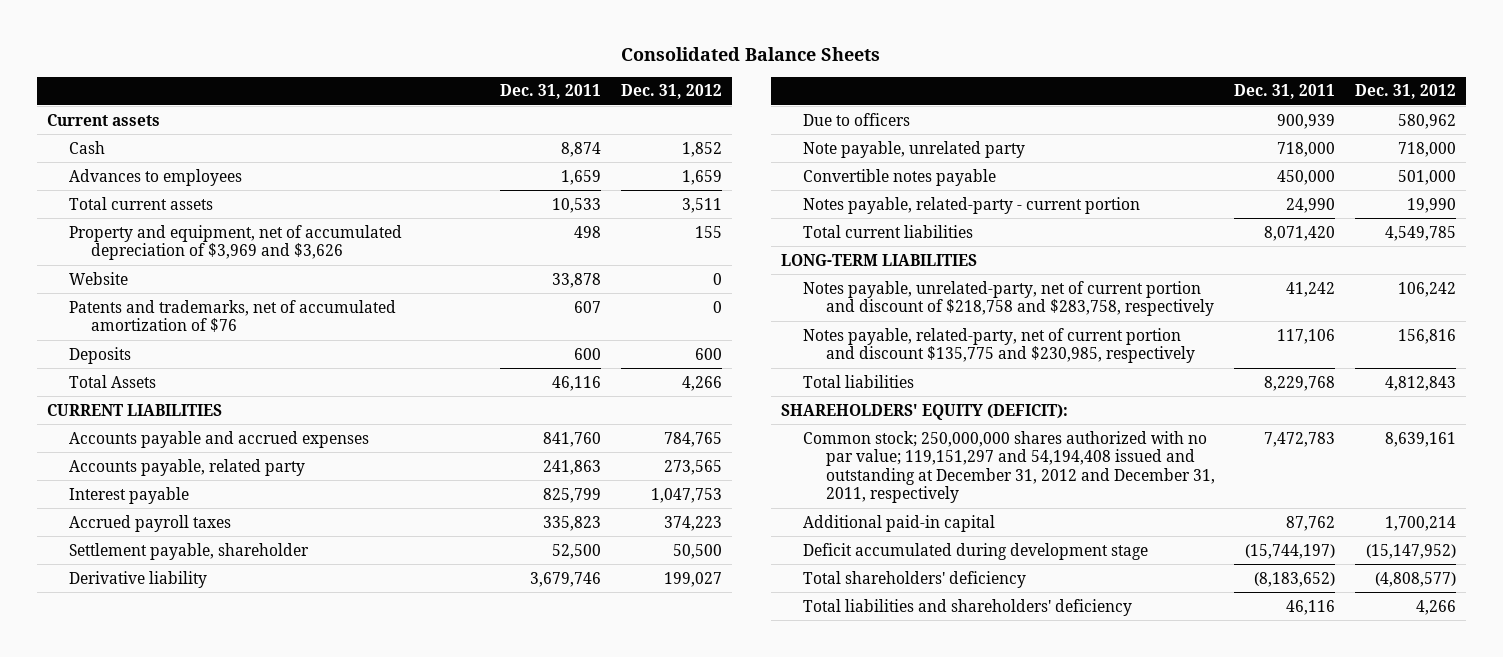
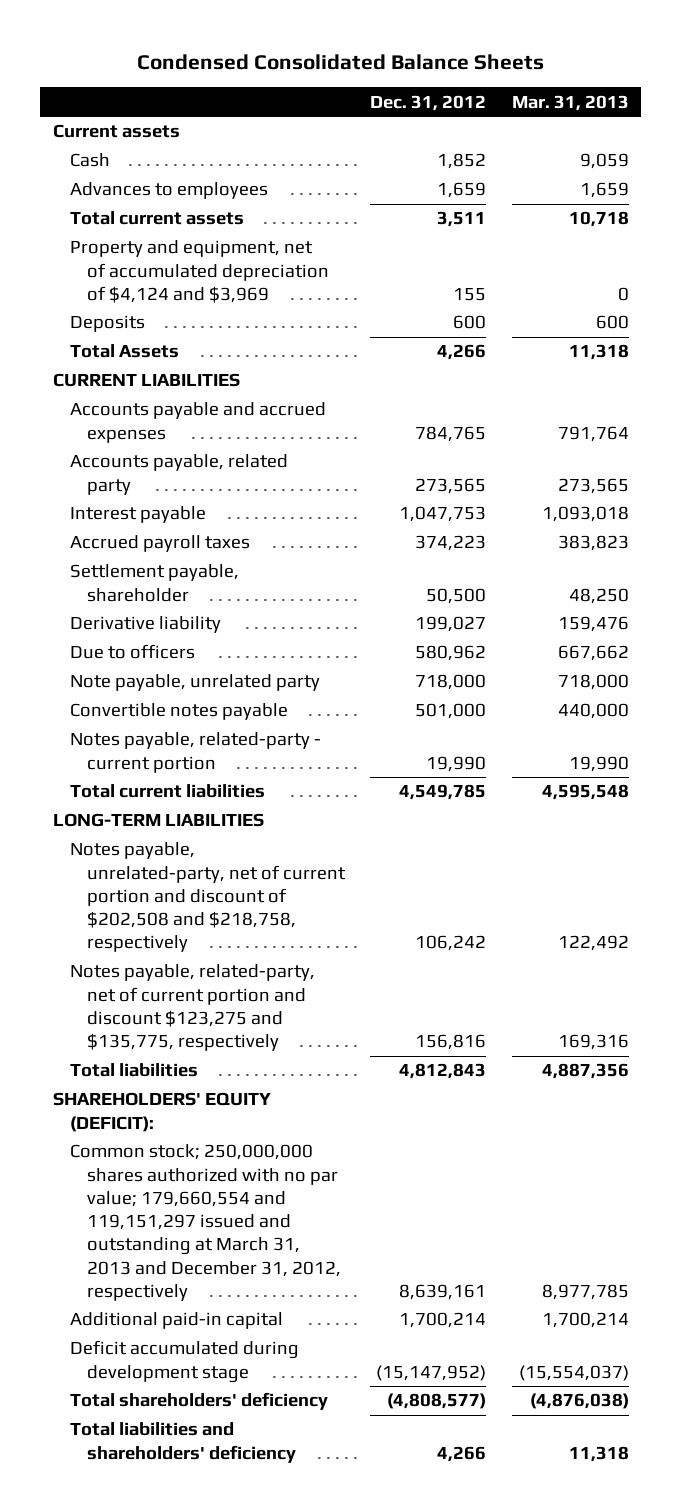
[621,46,881,61] Consolidated Balance Sheets -> [136,53,544,70] Condensed Consolidated Balance Sheets
[500,84,602,100] Dec. 31, 2011 -> none
none -> [511,94,629,111] Mar. 31, 2013
[68,271,128,285] Website -> none
[68,299,396,333] Patents and trademarks, net of accumulated amortization of $76 -> none
[68,224,402,261] Property and equipment, net of accumulated depreciation of $3,969 and $3,626 -> [70,240,330,303] Property and equipment, net of accumulated depreciation of $4,124 and $3,969
[803,280,1214,317] Notes payable, unrelated-party, net of current portion and discount of $218,758 and $283,758, respectively -> [70,842,347,953] Notes payable, unrelated-party, net of current portion and discount of $202,508 and $218,758, respectively
[803,327,1195,364] Notes payable, related-party, net of current portion and discount $135,775 and $230,985, respectively -> [70,964,316,1052] Notes payable, related-party, net of current portion and discount $123,275 and $135,775, respectively
[803,430,1215,504] Common stock; 250,000,000 shares authorized with no par value; 119,151,297 and 54,194,408 issued and outstanding at December 31, 2012 and December 31, 2011, respectively -> [70,1144,342,1301] Common stock; 250,000,000 shares authorized with no par value; 179,660,554 and 119,151,297 issued and outstanding at March 31, 2013 and December 31, 2012, respectively

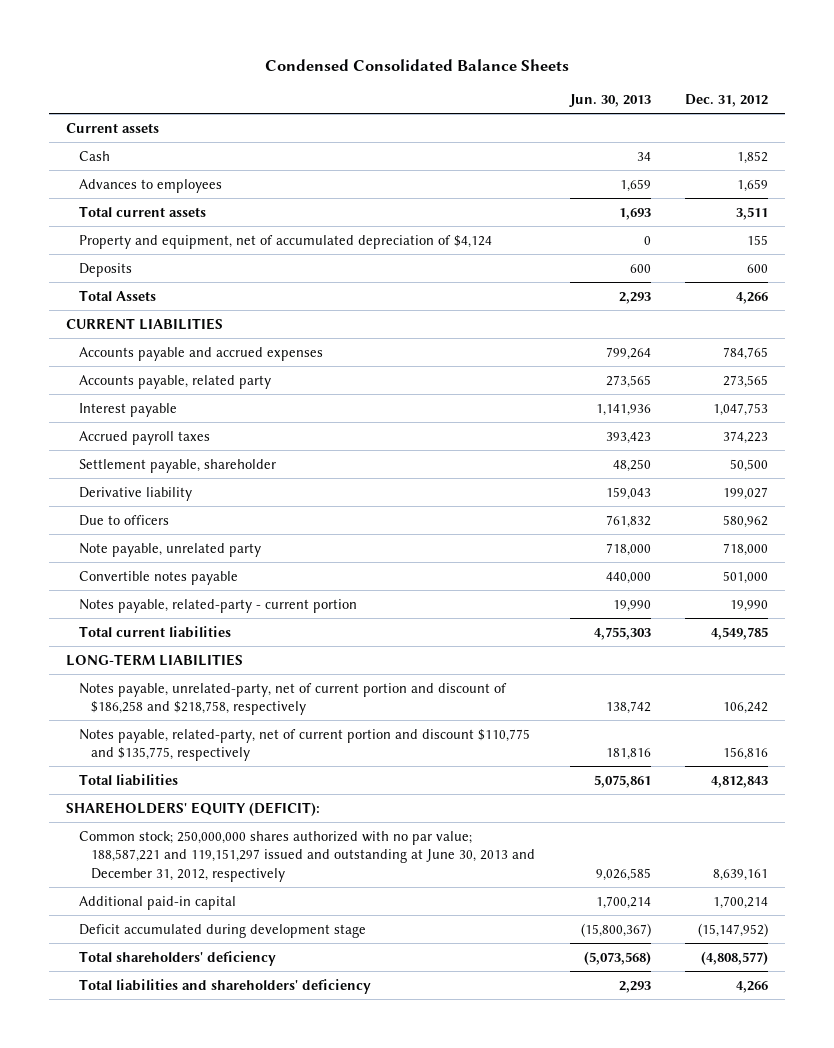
[511,94,629,111] Mar. 31, 2013 -> none
none -> [568,94,651,108] Jun. 30, 2013
[70,240,330,303] Property and equipment, net of accumulated depreciation of $4,124 and $3,969 -> [78,234,492,249] Property and equipment, net of accumulated depreciation of $4,124
[70,842,347,953] Notes payable, unrelated-party, net of current portion and discount of $202,508 and $218,758, respectively -> [78,682,507,716] Notes payable, unrelated-party, net of current portion and discount of $186,258 and $218,758, respectively
[70,964,316,1052] Notes payable, related-party, net of current portion and discount $123,275 and $135,775, respectively -> [78,728,530,762] Notes payable, related-party, net of current portion and discount $110,775 and $135,775, respectively
[70,1144,342,1301] Common stock; 250,000,000 shares authorized with no par value; 179,660,554 and 119,151,297 issued and outstanding at March 31, 2013 and December 31, 2012, respectively -> [78,830,536,882] Common stock; 250,000,000 shares authorized with no par value; 188,587,221 and 119,151,297 issued and outstanding at June 30, 2013 and December 31, 2012, respectively

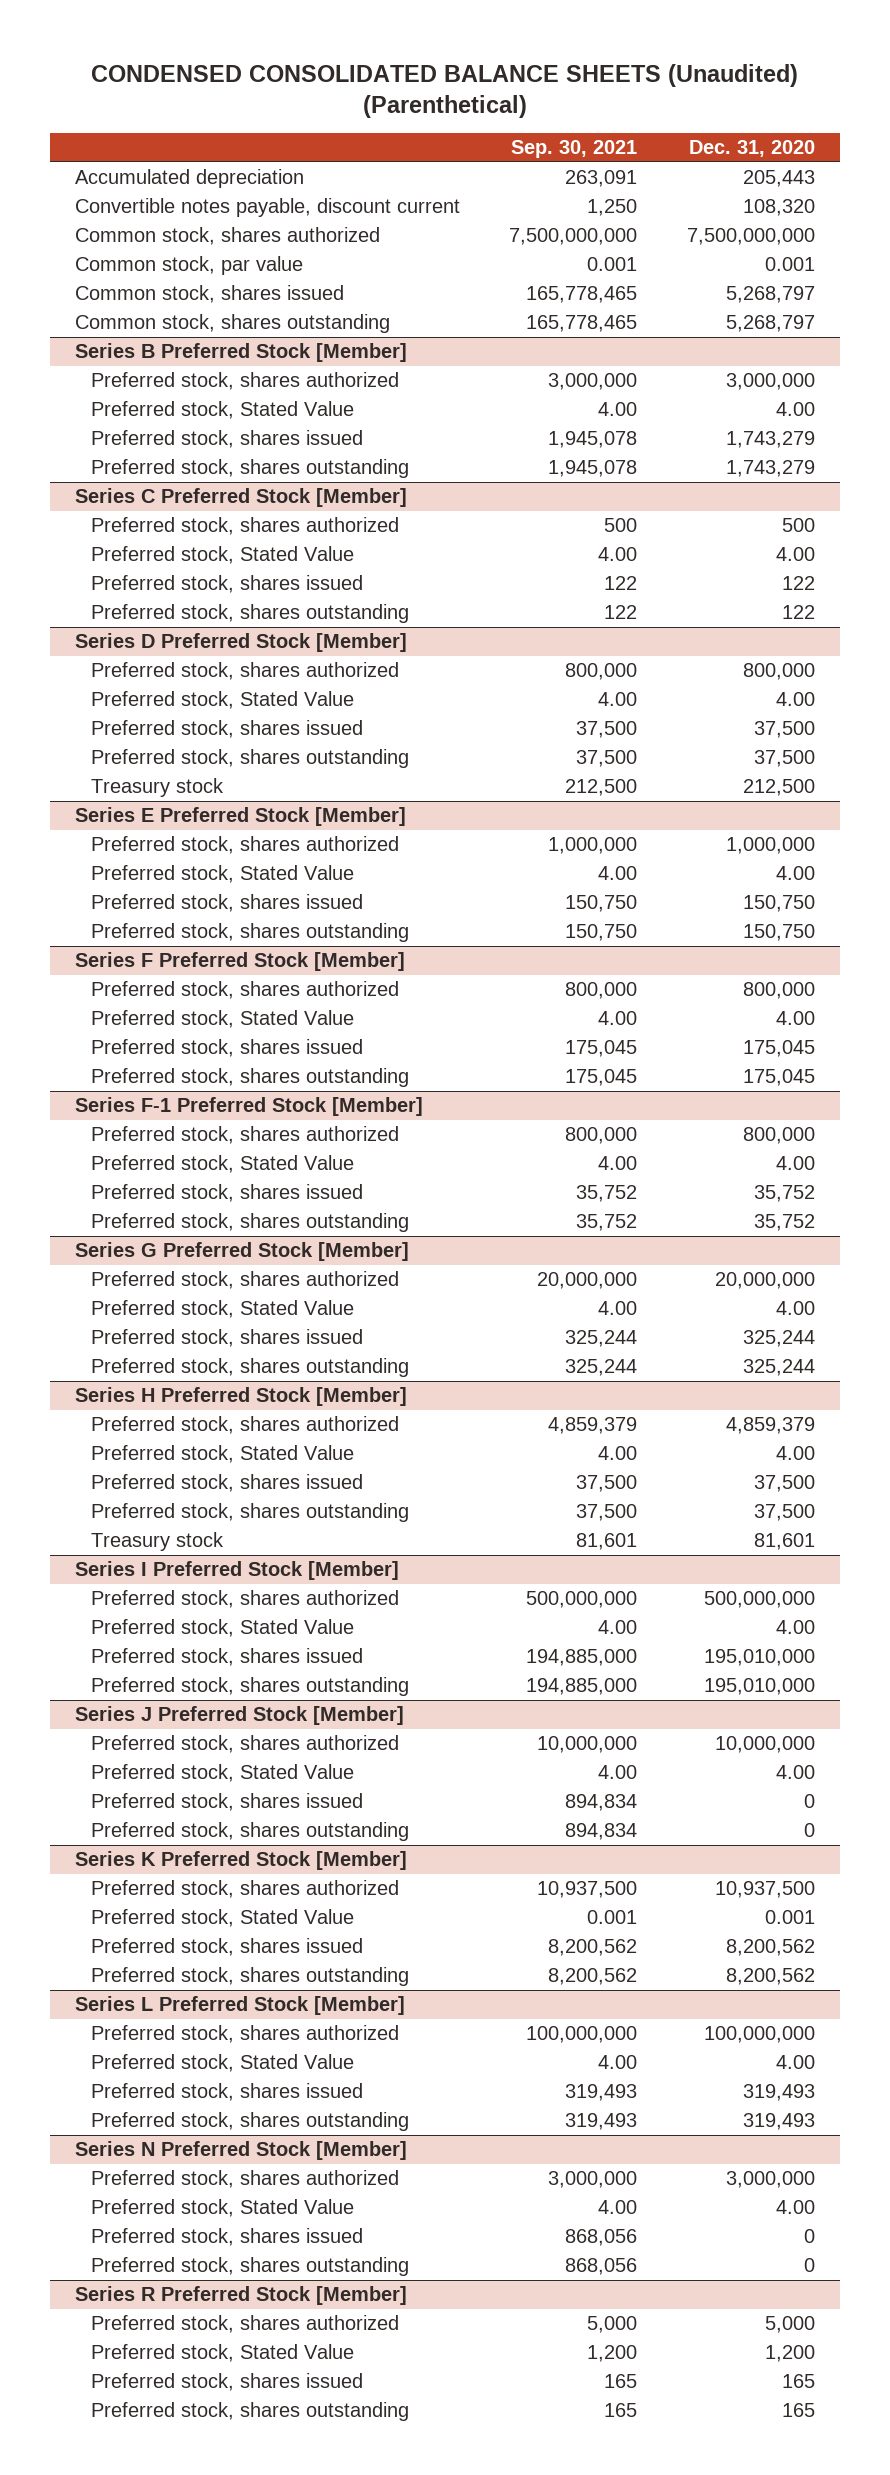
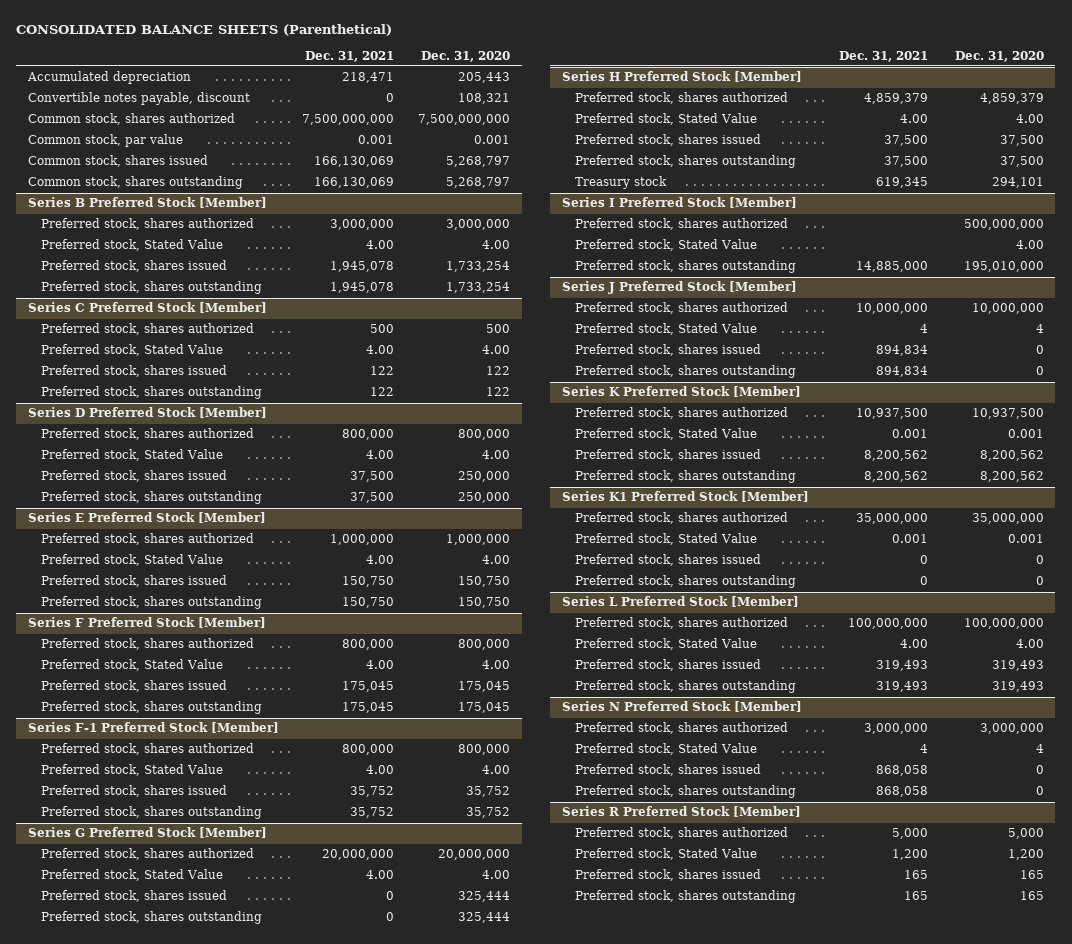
[90,63,798,118] CONDENSED CONSOLIDATED BALANCE SHEETS (Unaudited) (Parenthetical) -> [16,23,393,36] CONSOLIDATED BALANCE SHEETS (Parenthetical)
[511,140,638,159] Sep. 30, 2021 -> none
none -> [305,50,395,62] Dec. 31, 2021
[74,198,460,218] Convertible notes payable, discount current -> [28,92,251,106] Convertible notes payable, discount
[742,199,815,217] 108,320 -> [457,93,510,105] 108,321
[725,431,815,449] 1,743,279 -> [445,261,510,273] 1,733,254
[725,460,815,478] 1,743,279 -> [445,282,510,294] 1,733,254
[90,778,224,798] Treasury stock -> none
[753,721,815,739] 37,500 -> [457,471,510,483] 250,000
[753,750,815,768] 37,500 -> [457,492,510,504] 250,000
[742,1330,815,1348] 325,244 -> [457,891,510,903] 325,444
[742,1359,815,1377] 325,244 -> [457,912,510,924] 325,444
[753,1533,815,1551] 81,601 -> [991,177,1044,189] 294,101
[90,1648,363,1667] Preferred stock, shares issued -> none
[775,1765,815,1780] 4.00 -> [1035,324,1044,334] 4
none -> [561,491,809,503] Series K1 Preferred Stock [Member]
none -> [574,512,788,525] Preferred stock, shares authorized
none -> [574,533,757,546] Preferred stock, Stated Value
none -> [574,554,761,567] Preferred stock, shares issued
none -> [574,575,796,589] Preferred stock, shares outstanding
[775,2200,815,2215] 4.00 -> [1035,744,1044,754] 4

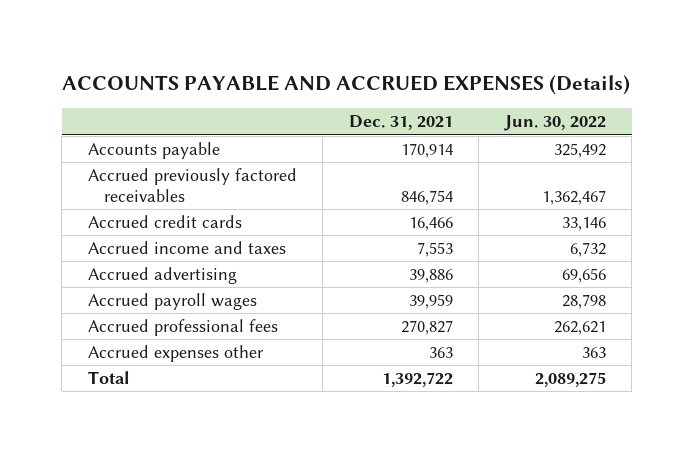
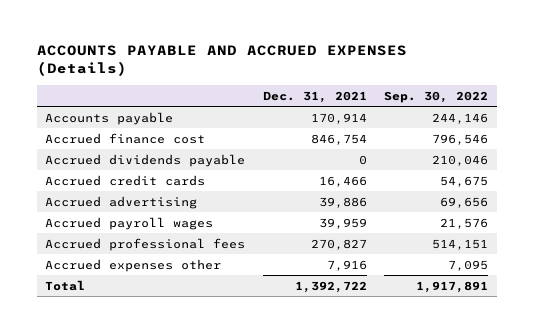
[503,115,606,132] Jun. 30, 2022 -> none
none -> [383,90,488,103] Sep. 30, 2022
[87,168,297,202] Accrued previously factored receivables -> [45,132,206,144] Accrued finance cost
none -> [45,153,246,167] Accrued dividends payable
[87,241,286,255] Accrued income and taxes -> none
[428,347,453,359] 363 -> [326,259,367,271] 7,916

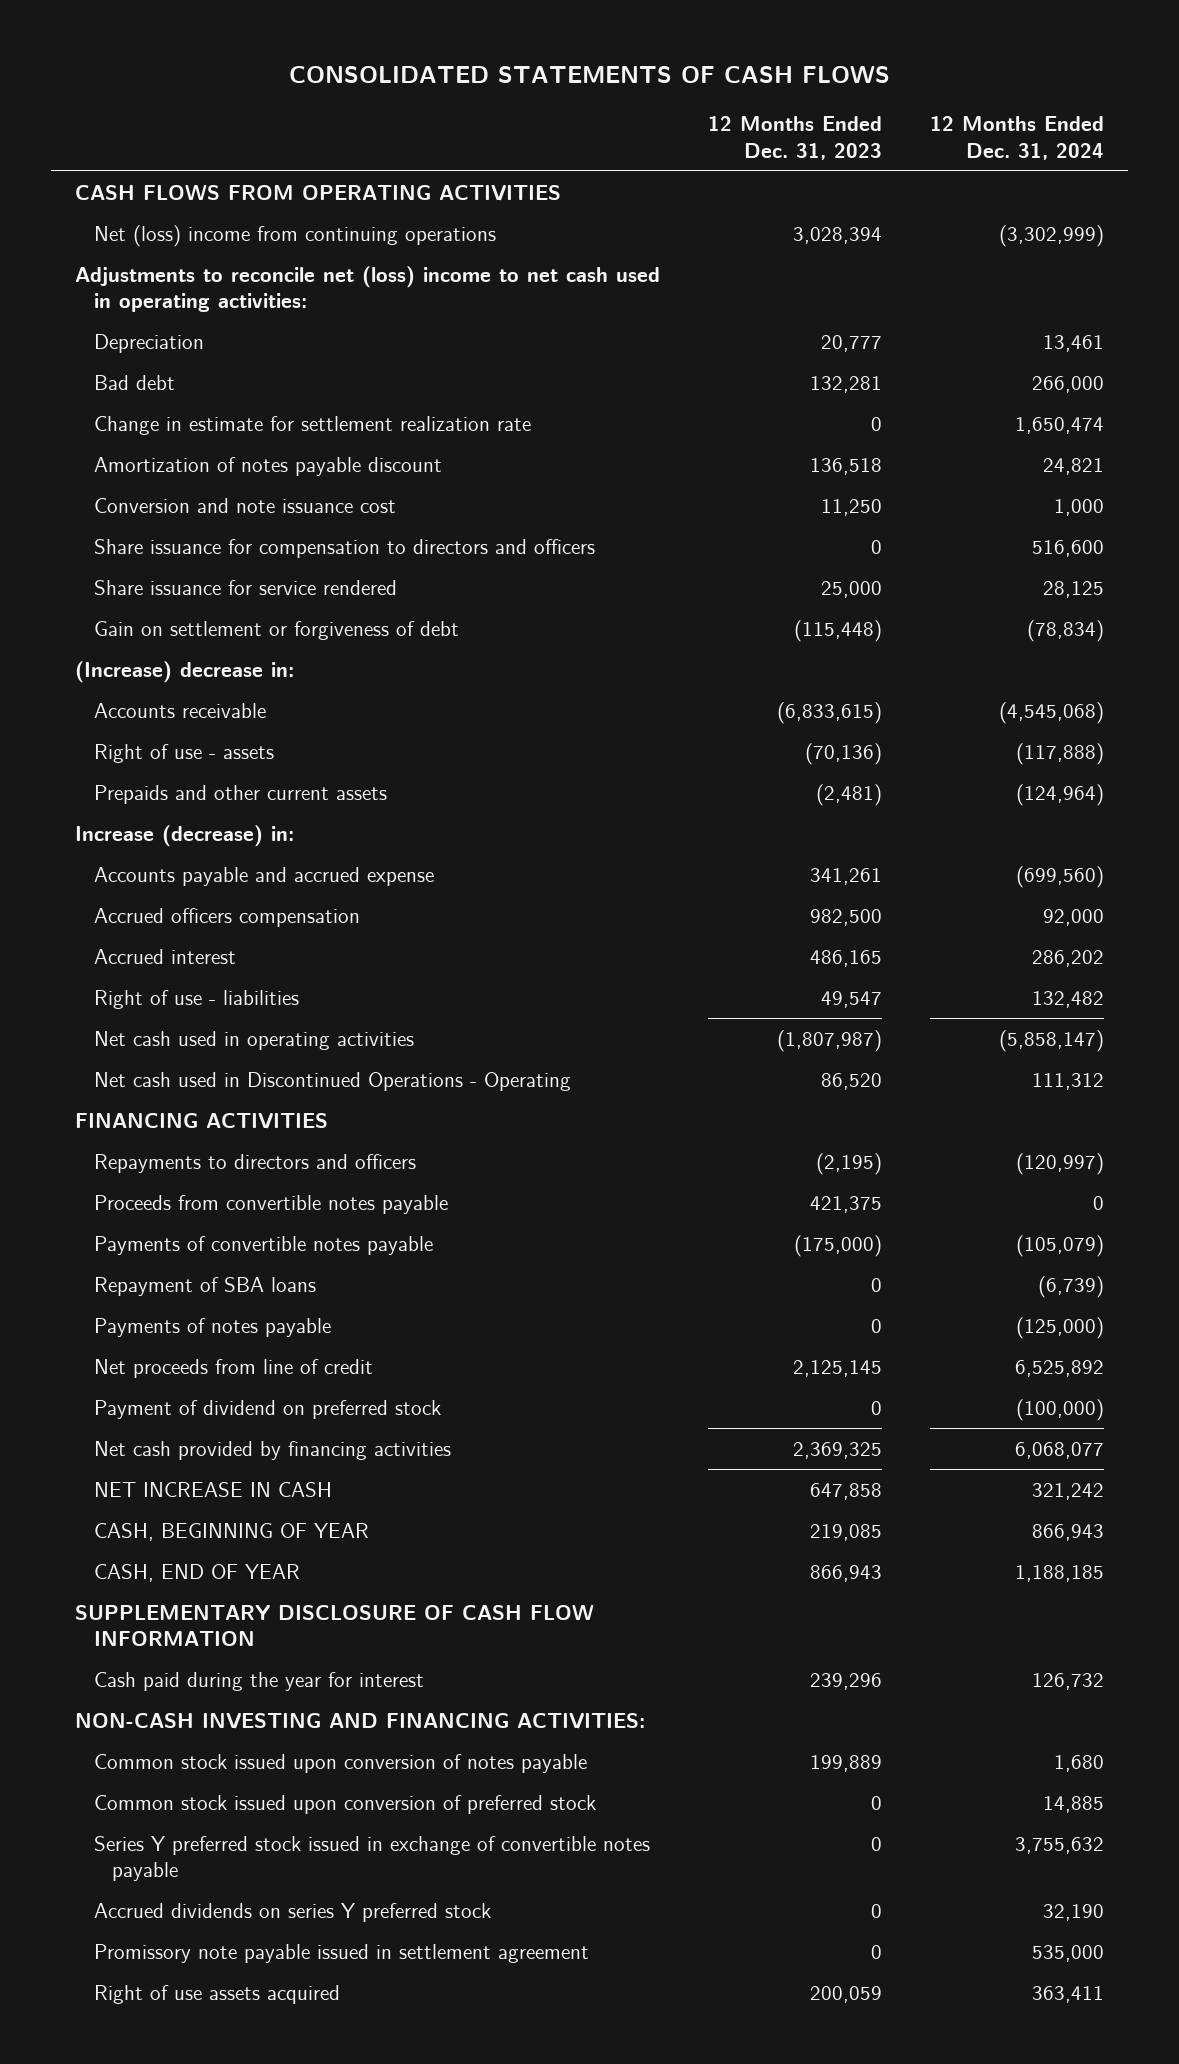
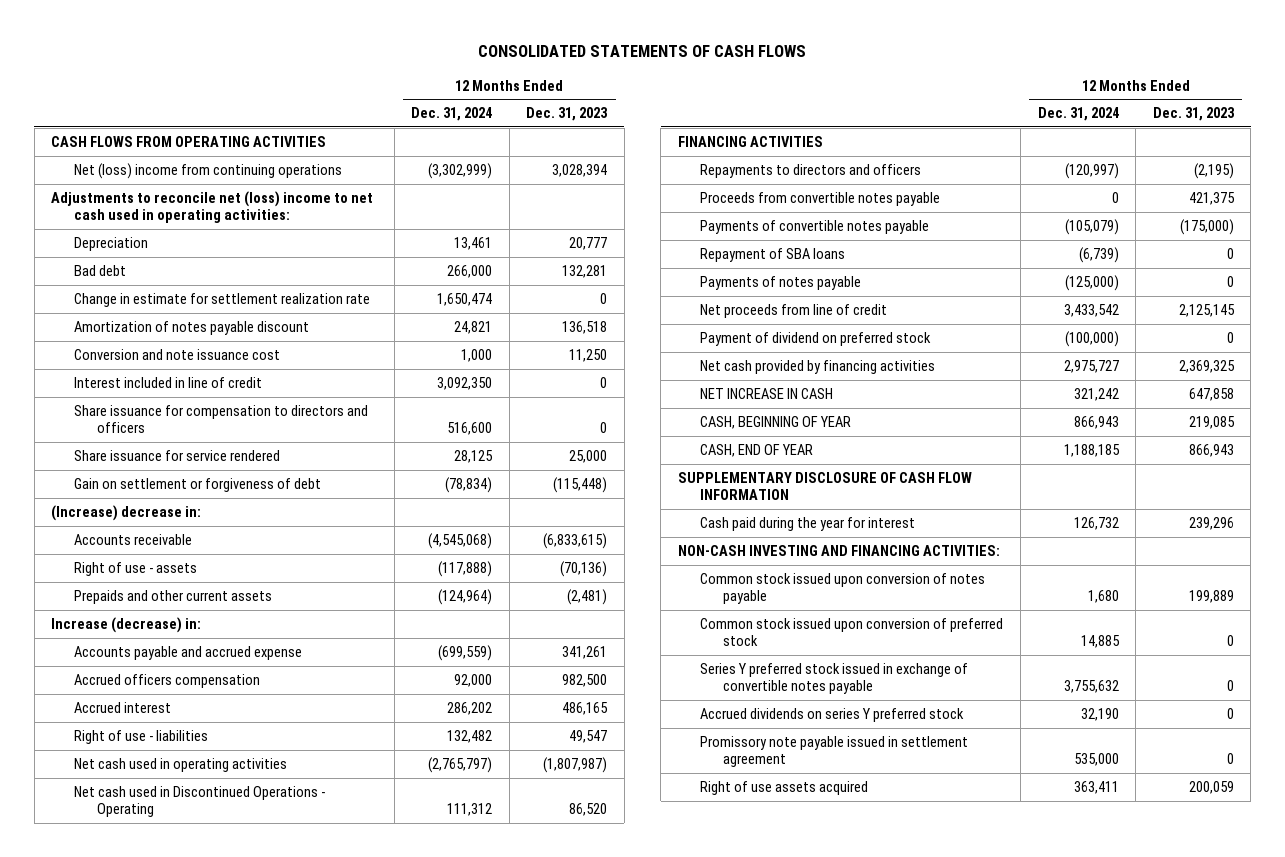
none -> [74,377,263,389] Interest included in line of credit
[1016,865,1105,888] (699,560) -> [438,645,493,662] (699,559)
[999,1029,1105,1052] (5,858,147) -> [428,757,493,774] (2,765,797)
[1015,1359,1105,1377] 6,525,892 -> [1063,304,1119,318] 3,433,542
[1015,1441,1105,1459] 6,068,077 -> [1063,360,1119,374] 2,975,727

